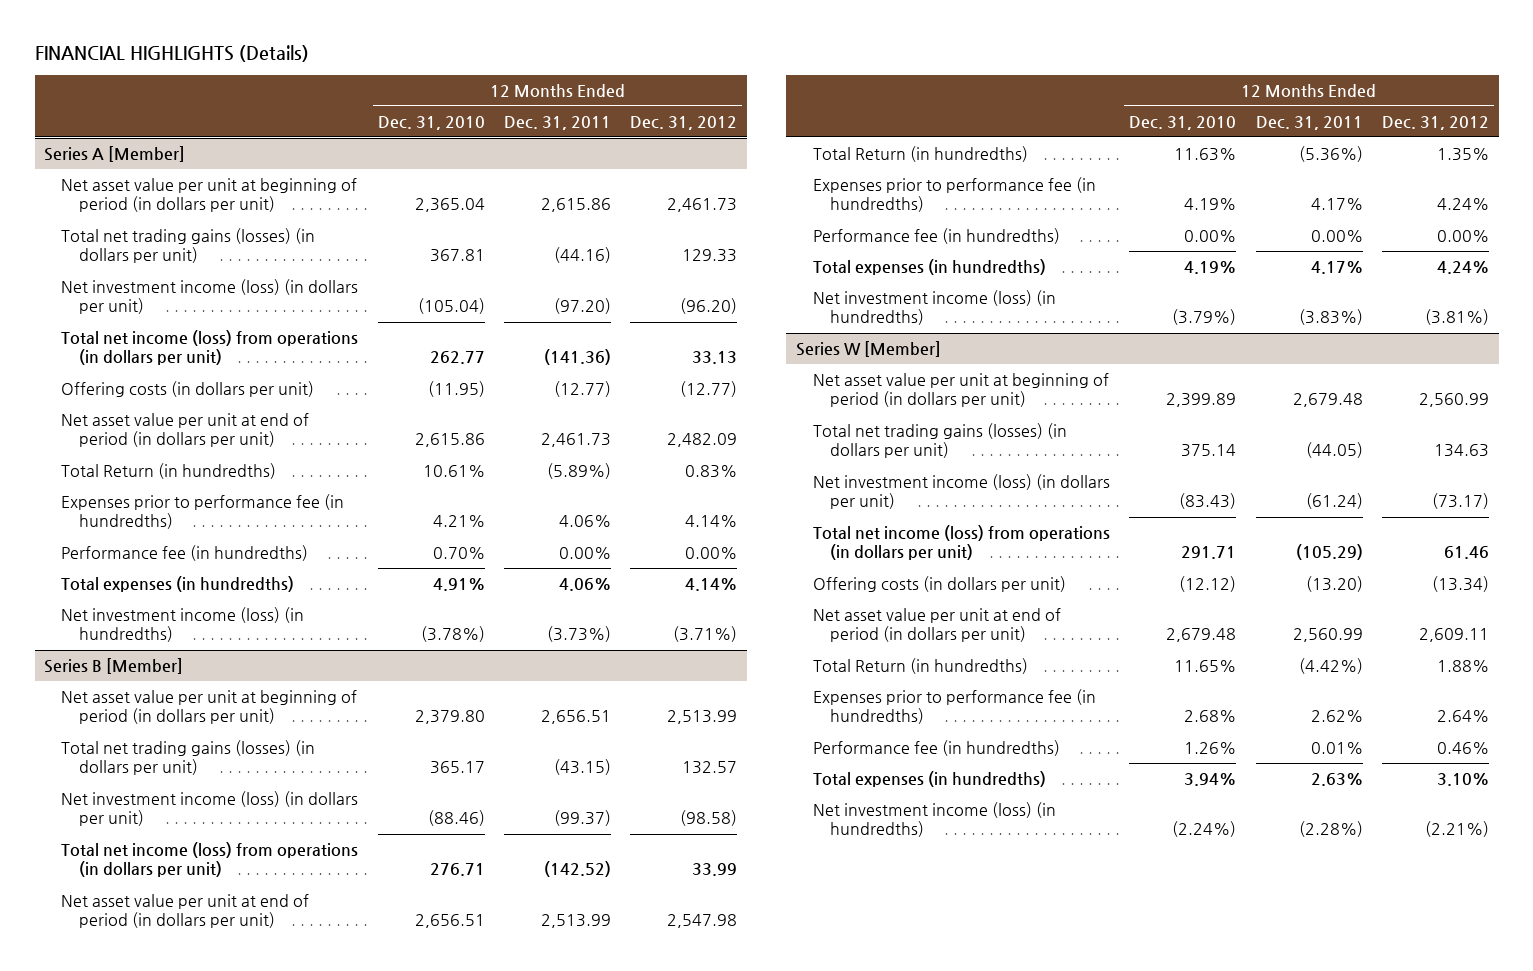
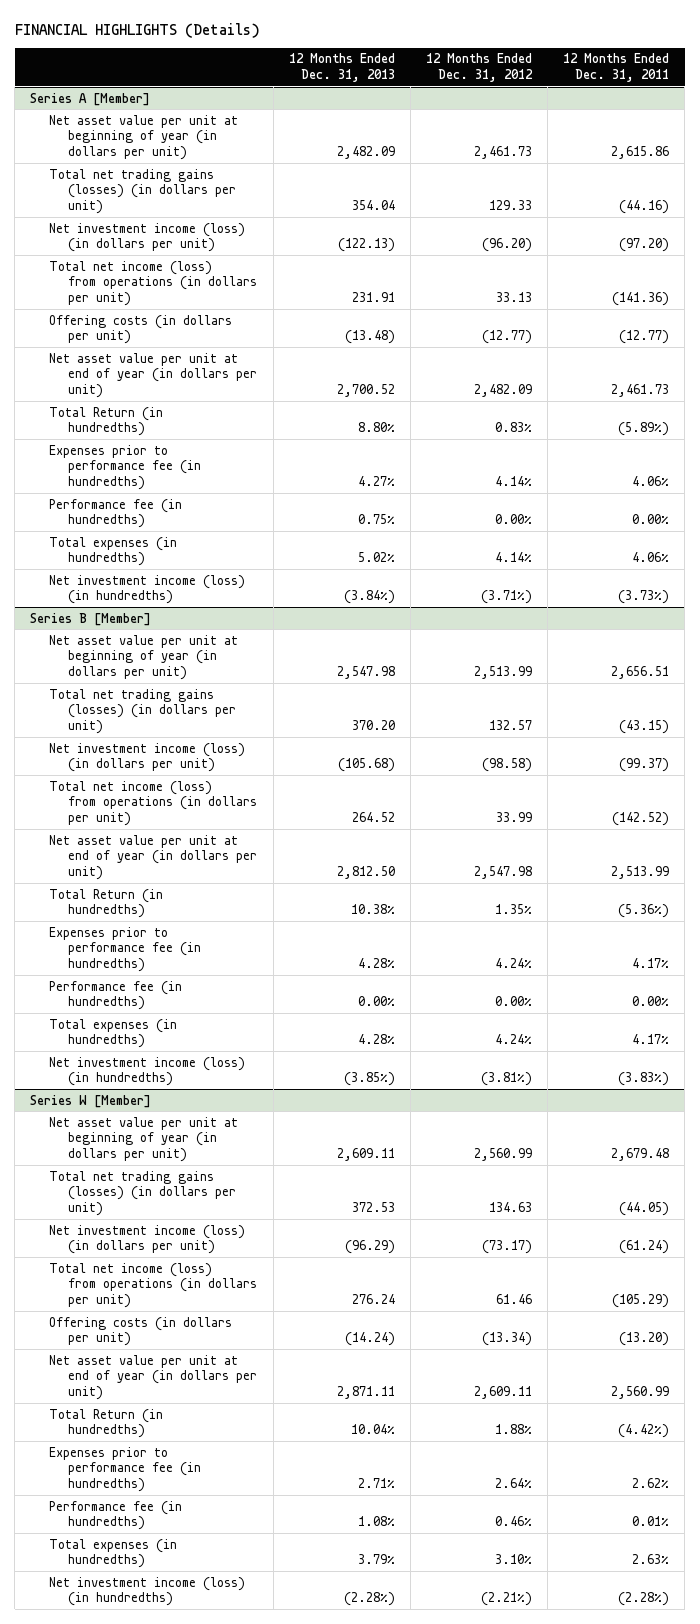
[377,115,485,130] Dec. 31, 2010 -> none
none -> [288,53,395,83] 12 Months Ended Dec. 31, 2013
[61,178,358,213] Net asset value per unit at beginning of period (in dollars per unit) -> [49,114,239,160] Net asset value per unit at beginning of year (in dollars per unit)
[61,413,310,448] Net asset value per unit at end of period (in dollars per unit) -> [49,352,258,398] Net asset value per unit at end of year (in dollars per unit)
[61,690,358,725] Net asset value per unit at beginning of period (in dollars per unit) -> [49,634,239,680] Net asset value per unit at beginning of year (in dollars per unit)
[61,894,310,929] Net asset value per unit at end of period (in dollars per unit) -> [49,834,258,880] Net asset value per unit at end of year (in dollars per unit)
[813,373,1110,408] Net asset value per unit at beginning of period (in dollars per unit) -> [49,1116,239,1162] Net asset value per unit at beginning of year (in dollars per unit)
[813,608,1062,643] Net asset value per unit at end of period (in dollars per unit) -> [49,1354,258,1400] Net asset value per unit at end of year (in dollars per unit)

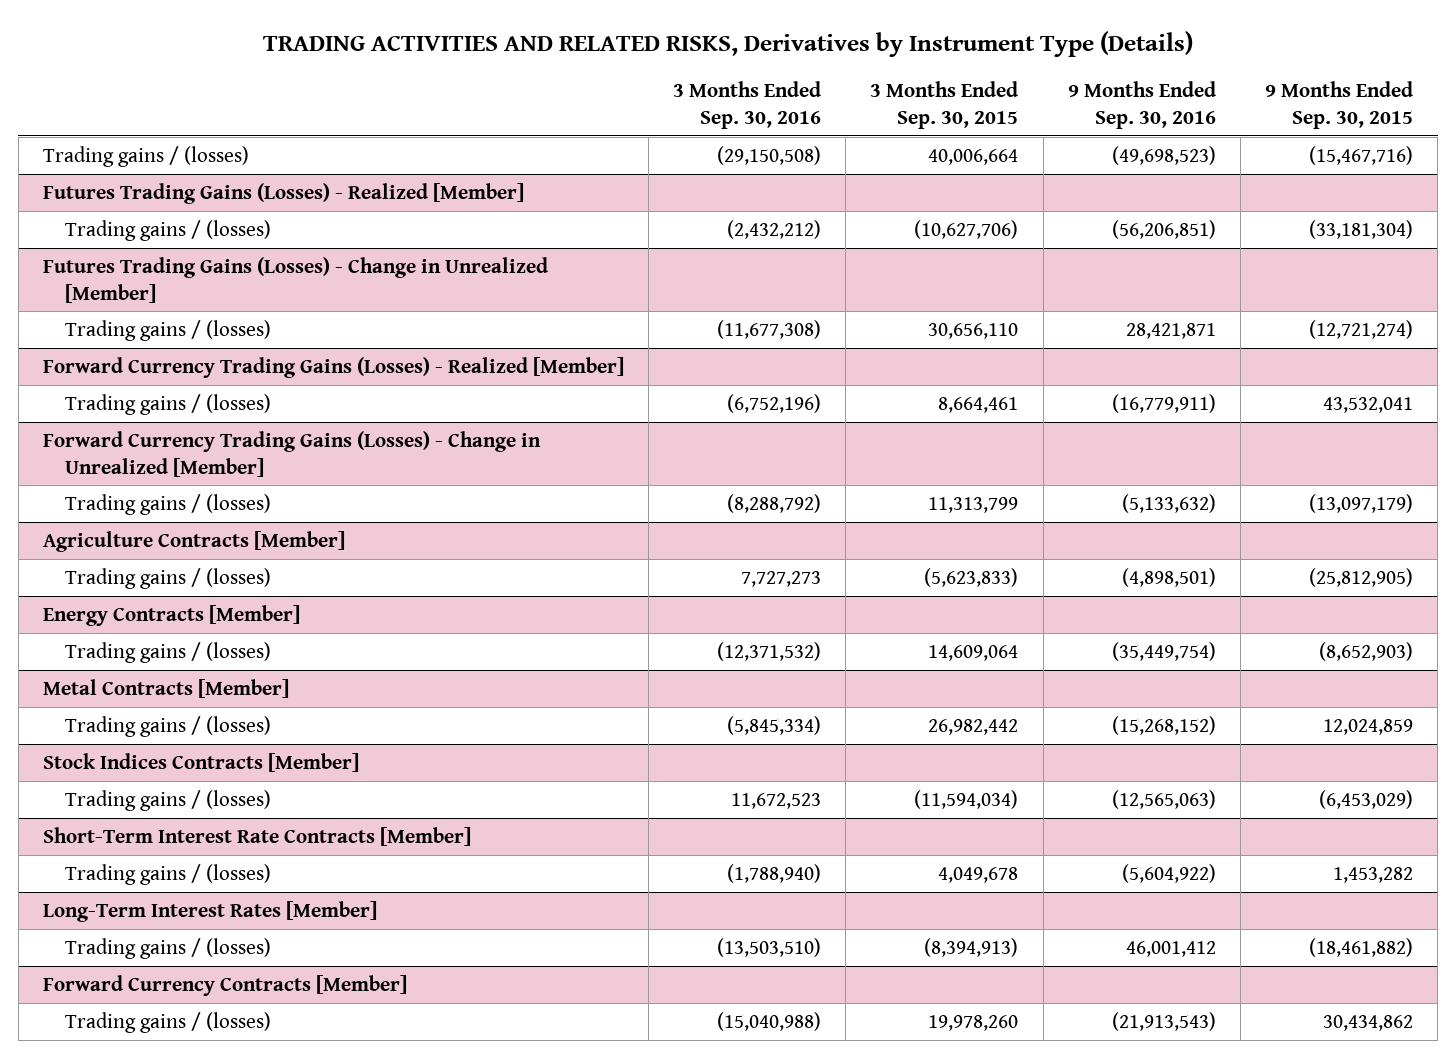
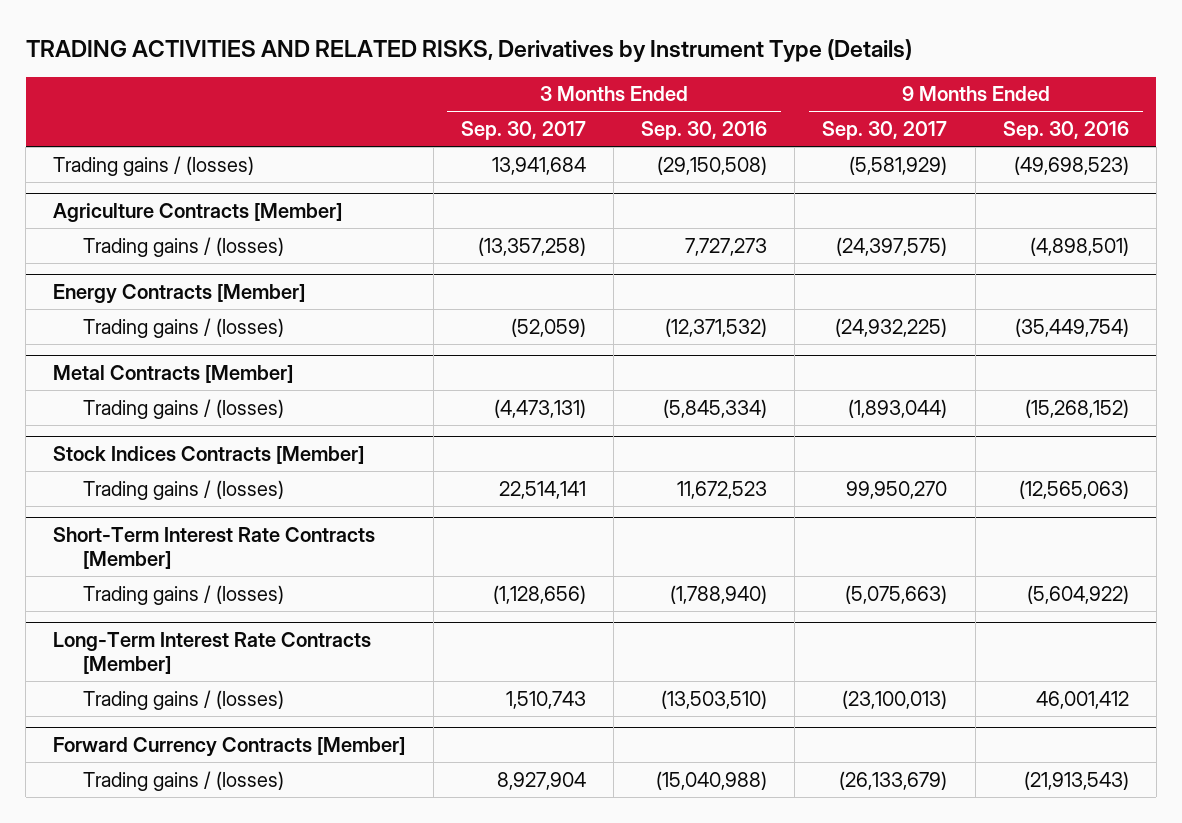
[870,81,1019,129] 3 Months Ended Sep. 30, 2015 -> none
[1265,81,1414,129] 9 Months Ended Sep. 30, 2015 -> none
none -> [460,120,586,140] Sep. 30, 2017
none -> [822,120,948,140] Sep. 30, 2017
[42,182,524,204] Futures Trading Gains (Losses) - Realized [Member] -> none
[65,219,272,241] Trading gains / (losses) -> none
[42,256,548,303] Futures Trading Gains (Losses) - Change in Unrealized [Member] -> none
[65,319,272,341] Trading gains / (losses) -> none
[42,356,624,378] Forward Currency Trading Gains (Losses) - Realized [Member] -> none
[65,393,272,415] Trading gains / (losses) -> none
[42,430,541,477] Forward Currency Trading Gains (Losses) - Change in Unrealized [Member] -> none
[65,493,272,515] Trading gains / (losses) -> none
[42,900,377,922] Long-Term Interest Rates [Member] -> [53,632,372,674] Long-Term Interest Rate Contracts [Member]

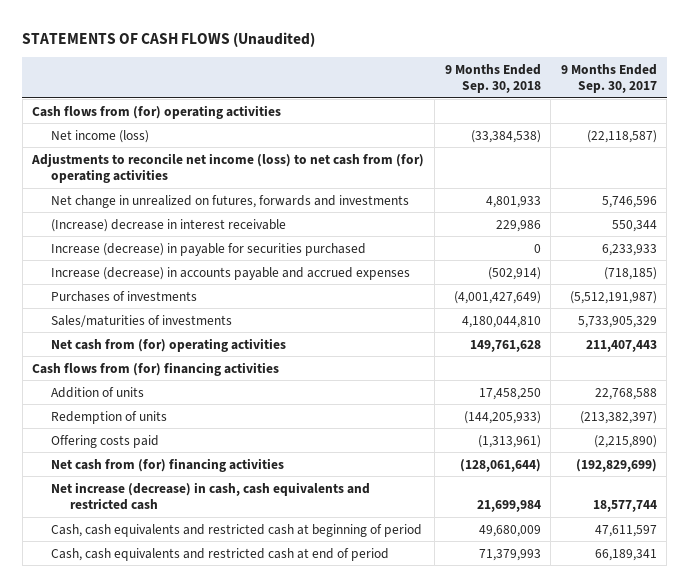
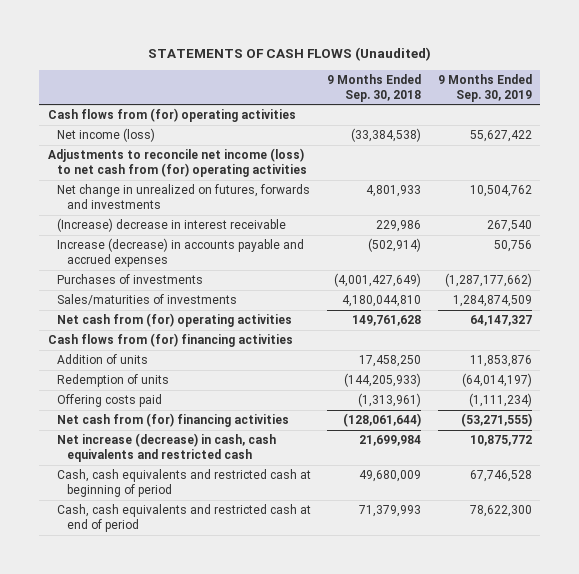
[560,63,657,94] 9 Months Ended Sep. 30, 2017 -> none
none -> [437,73,532,102] 9 Months Ended Sep. 30, 2019
[51,242,367,256] Increase (decrease) in payable for securities purchased -> none

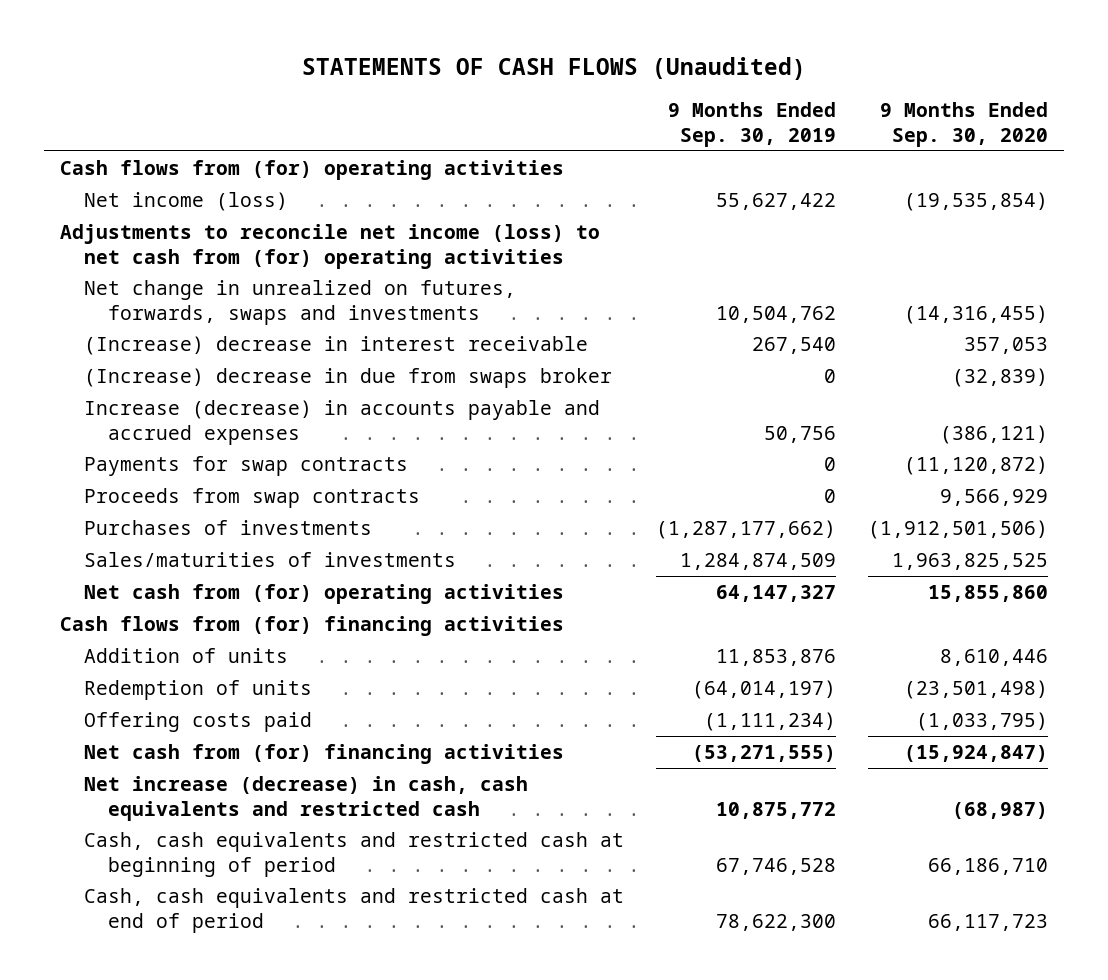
[327,73,422,102] 9 Months Ended Sep. 30, 2018 -> none
none -> [880,102,1049,148] 9 Months Ended Sep. 30, 2020
[57,184,311,210] Net change in unrealized on futures, forwards and investments -> [84,279,517,325] Net change in unrealized on futures, forwards, swaps and investments
none -> [84,367,613,388] (Increase) decrease in due from swaps broker
none -> [84,455,409,476] Payments for swap contracts
none -> [84,487,421,508] Proceeds from swap contracts

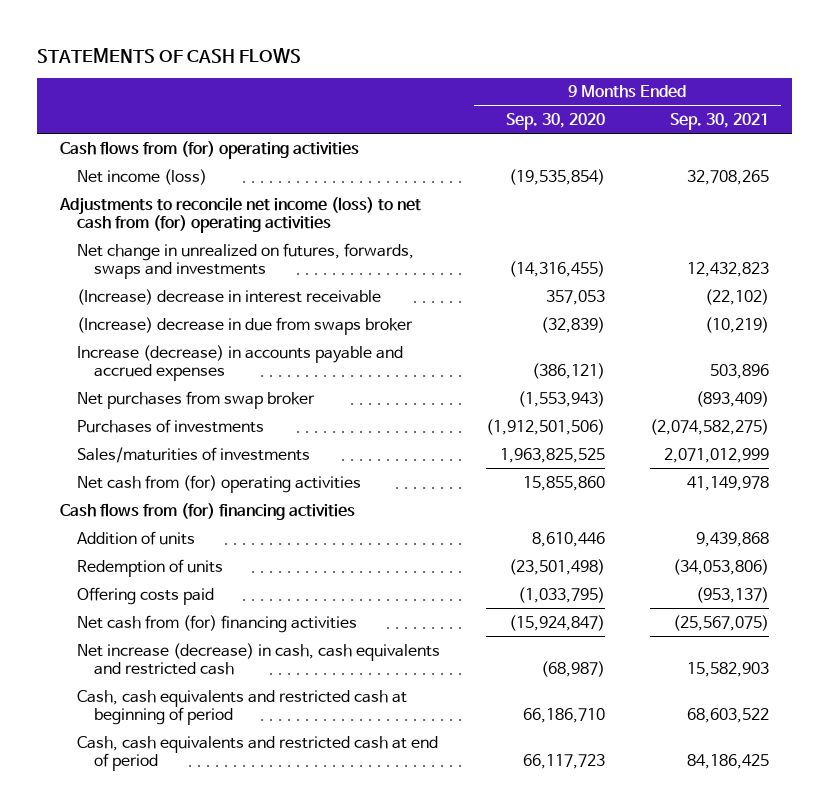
[302,56,807,80] STATEMENTS OF CASH FLOWS (Unaudited) -> [37,47,302,63] STATEMENTS OF CASH FLOWS
[668,102,837,148] 9 Months Ended Sep. 30, 2019 -> none
none -> [670,112,770,130] Sep. 30, 2021
[84,455,409,476] Payments for swap contracts -> none
[84,487,421,508] Proceeds from swap contracts -> none
none -> [76,390,315,409] Net purchases from swap broker

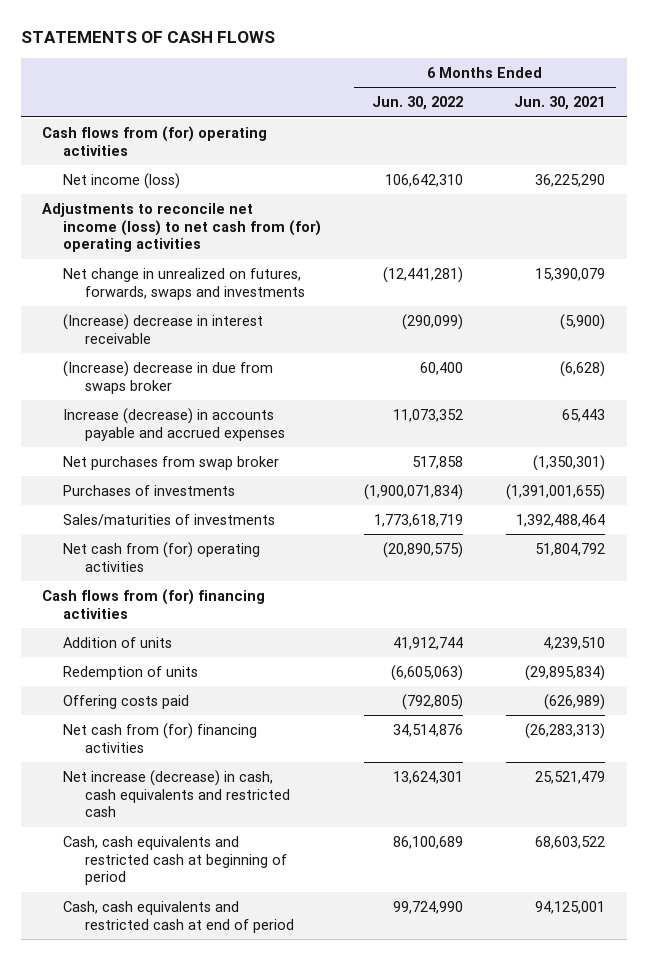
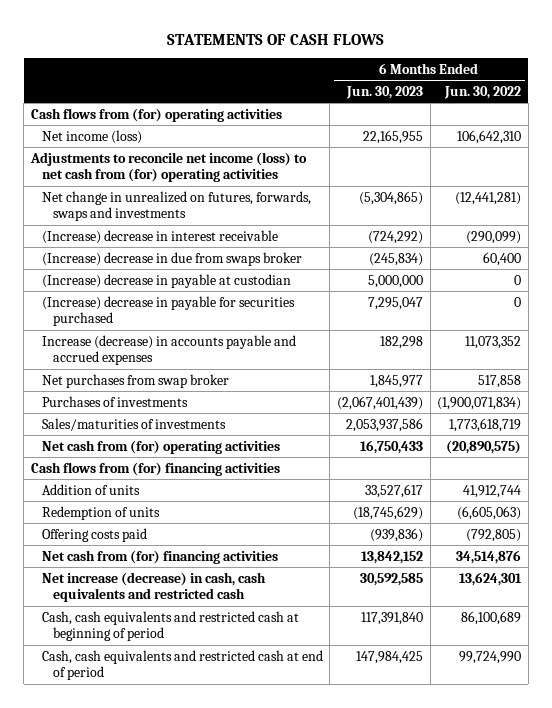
[514,96,606,111] Jun. 30, 2021 -> none
none -> [346,85,424,99] Jun. 30, 2023
none -> [41,273,291,288] (Increase) decrease in payable at custodian
none -> [41,295,295,327] (Increase) decrease in payable for securities purchased

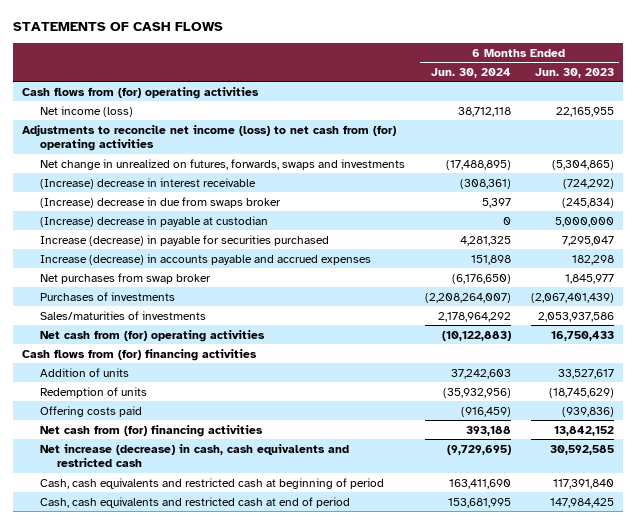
[444,85,522,99] Jun. 30, 2022 -> none
none -> [430,67,511,78] Jun. 30, 2024
[41,295,295,327] (Increase) decrease in payable for securities purchased -> [39,234,329,246] Increase (decrease) in payable for securities purchased

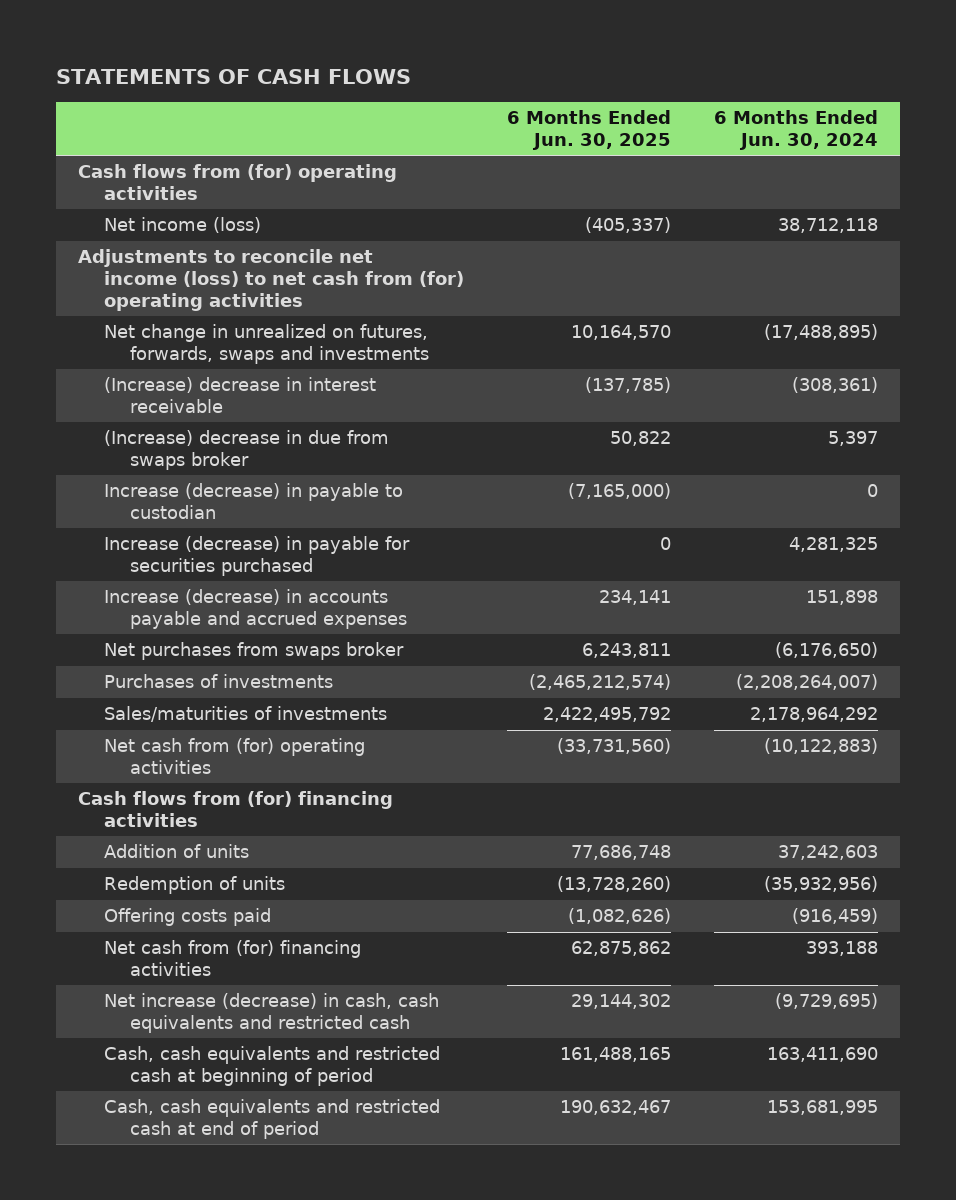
[534,67,614,78] Jun. 30, 2023 -> none
none -> [506,110,671,151] 6 Months Ended Jun. 30, 2025
[39,215,268,227] (Increase) decrease in payable at custodian -> [103,483,403,520] Increase (decrease) in payable to custodian
[39,272,211,284] Net purchases from swap broker -> [103,642,404,661] Net purchases from swaps broker

